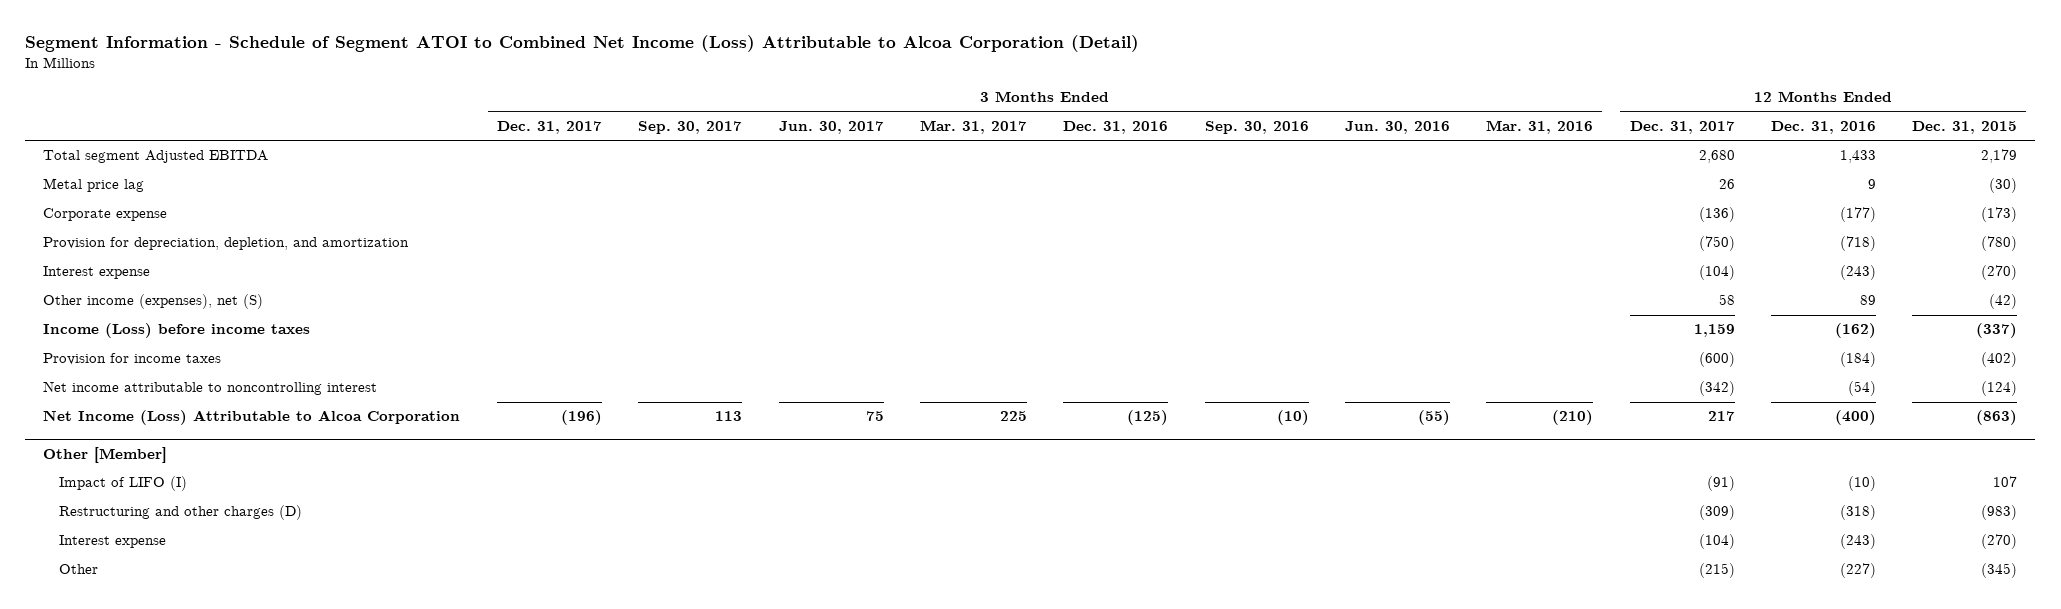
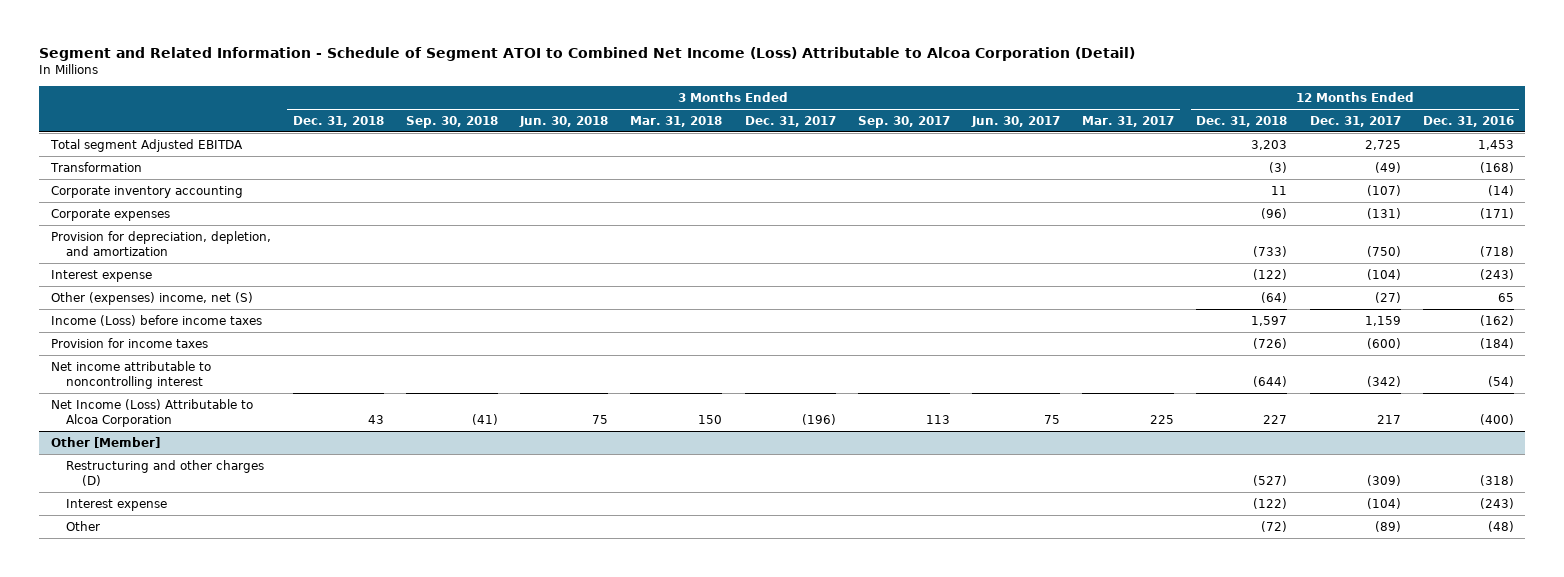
[25,35,1140,53] Segment Information - Schedule of Segment ATOI to Combined Net Income (Loss) Attributable to Alcoa Corporation (Detail) -> [39,47,1136,62] Segment and Related Information - Schedule of Segment ATOI to Combined Net Income (Loss) Attributable to Alcoa Corporation (Detail)
[1063,121,1169,135] Dec. 31, 2016 -> none
[1204,121,1309,135] Sep. 30, 2016 -> none
[1344,121,1450,135] Jun. 30, 2016 -> none
[1486,120,1594,135] Mar. 31, 2016 -> none
[1912,121,2018,135] Dec. 31, 2015 -> none
none -> [292,115,384,127] Dec. 31, 2018
none -> [405,115,498,128] Sep. 30, 2018
none -> [519,115,609,127] Jun. 30, 2018
none -> [630,115,723,127] Mar. 31, 2018
none -> [1196,115,1288,127] Dec. 31, 2018
[43,178,145,193] Metal price lag -> none
[1698,150,1735,164] 2,680 -> [1364,139,1401,150] 2,725
[1839,150,1876,164] 1,433 -> [1477,139,1514,150] 1,453
none -> [49,161,142,172] Transformation
none -> [50,185,243,198] Corporate inventory accounting
[43,208,168,222] Corporate expense -> [50,208,170,221] Corporate expenses
[1698,207,1735,223] (136) -> [1366,207,1401,219] (131)
[1839,207,1876,223] (177) -> [1479,207,1514,219] (171)
[43,294,264,310] Other income (expenses), net (S) -> [50,291,253,305] Other (expenses) income, net (S)
[1718,294,1735,306] 58 -> [1374,291,1401,303] (27)
[1859,295,1876,306] 89 -> [1497,292,1514,302] 65
[58,476,187,492] Impact of LIFO (I) -> none
[1698,563,1735,579] (215) -> [1374,520,1401,532] (89)
[1839,563,1876,579] (227) -> [1487,520,1514,532] (48)

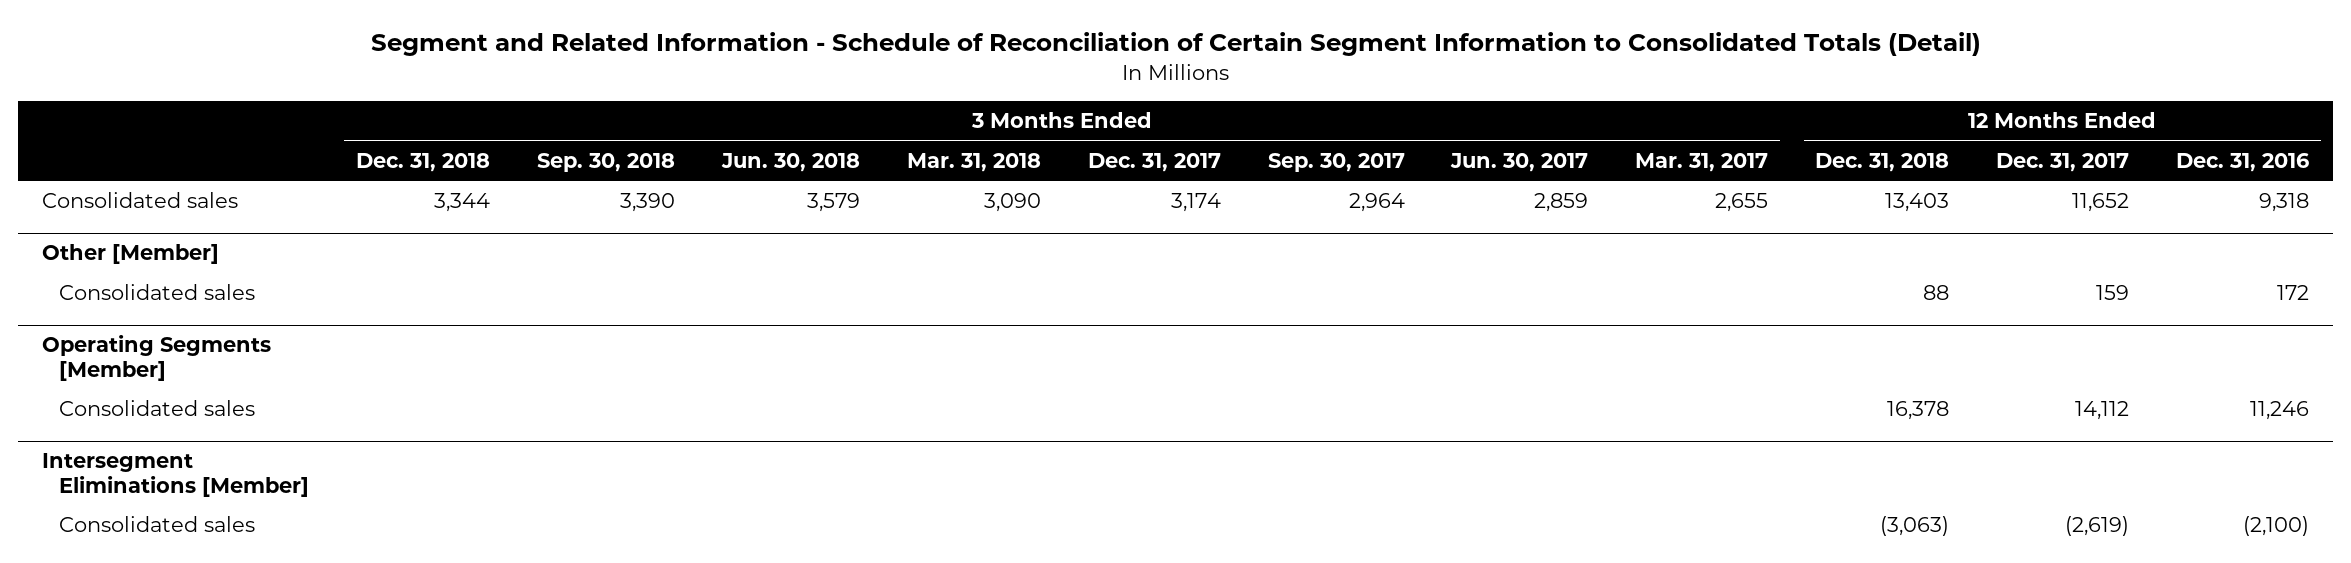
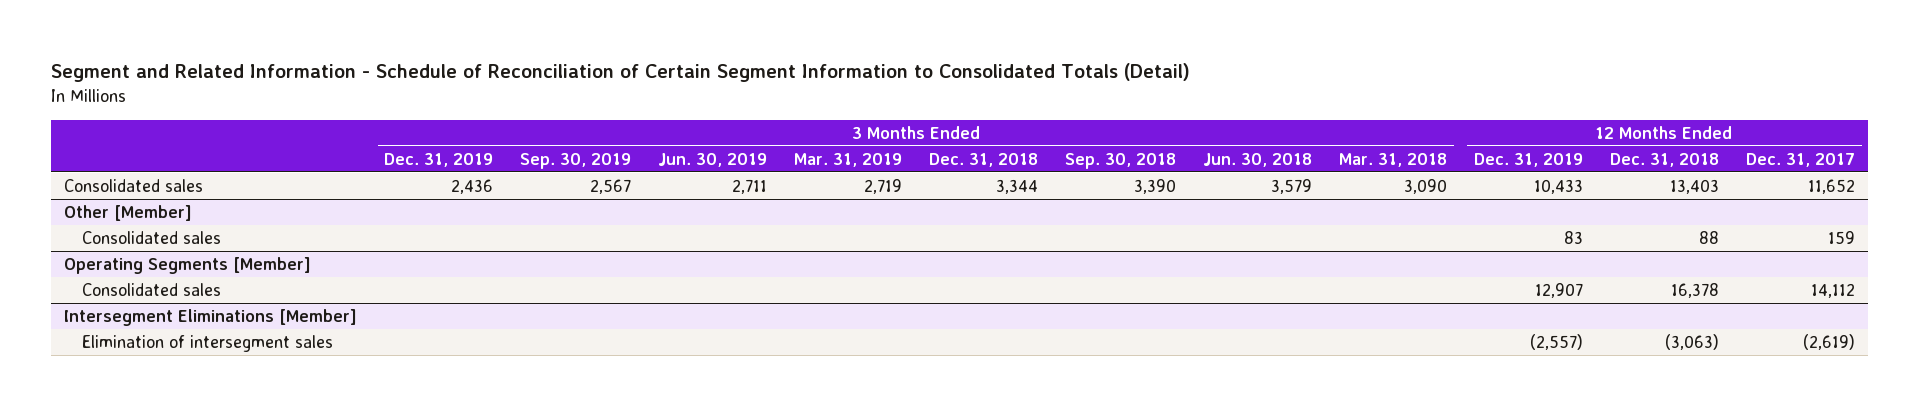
[1087,152,1221,172] Dec. 31, 2017 -> none
[1267,152,1405,172] Sep. 30, 2017 -> none
[1450,152,1589,172] Jun. 30, 2017 -> none
[1635,152,1769,172] Mar. 31, 2017 -> none
[2176,152,2310,172] Dec. 31, 2016 -> none
none -> [384,152,494,167] Dec. 31, 2019
none -> [520,152,632,169] Sep. 30, 2019
none -> [658,152,768,167] Jun. 30, 2019
none -> [794,152,903,167] Mar. 31, 2019
none -> [1473,152,1583,167] Dec. 31, 2019
[59,516,256,533] Consolidated sales -> [82,334,334,352] Elimination of intersegment sales

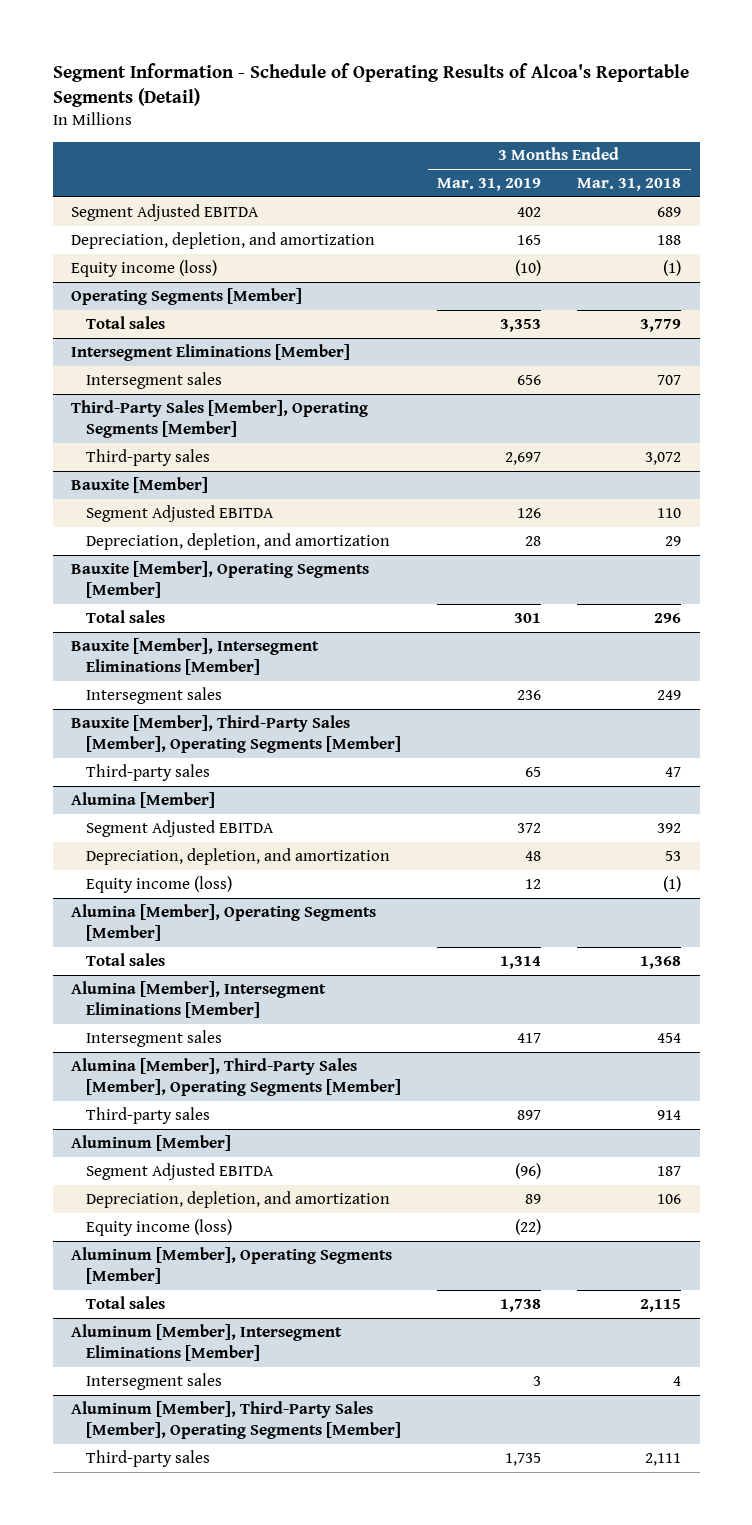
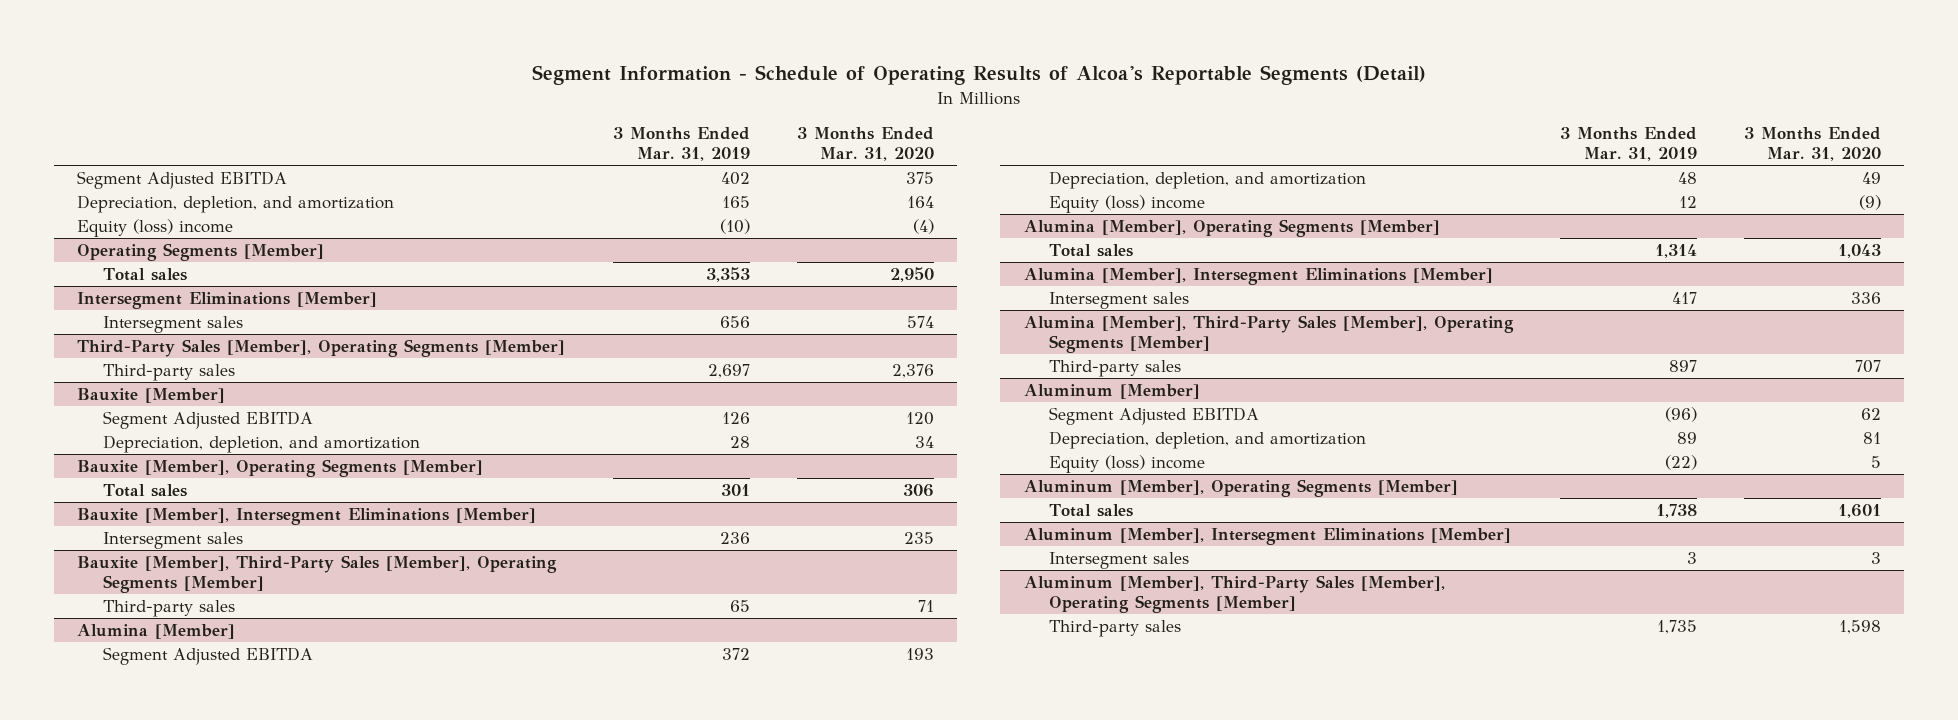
[577,178,682,192] Mar. 31, 2018 -> none
none -> [797,126,935,162] 3 Months Ended Mar. 31, 2020
[70,259,217,277] Equity income (loss) -> [77,219,234,238] Equity (loss) income
[85,875,232,893] Equity income (loss) -> [1049,195,1206,214] Equity (loss) income
[85,1218,232,1236] Equity income (loss) -> [1049,455,1206,474] Equity (loss) income

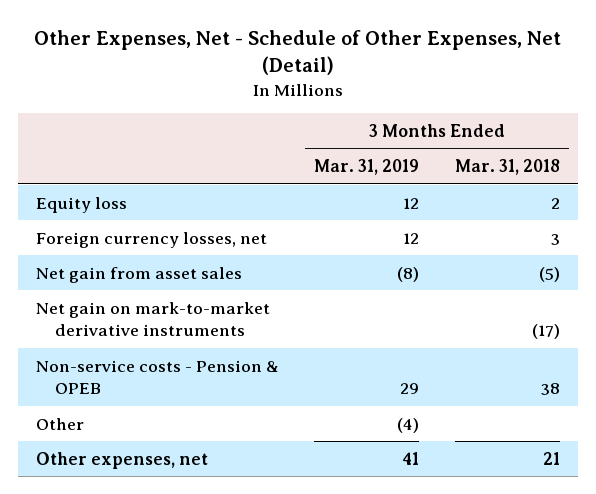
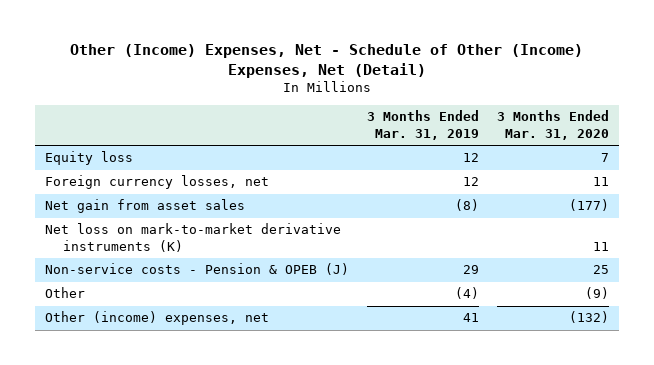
[33,29,561,75] Other Expenses, Net - Schedule of Other Expenses, Net (Detail) -> [69,44,583,79] Other (Income) Expenses, Net - Schedule of Other (Income) Expenses, Net (Detail)
[455,159,561,176] Mar. 31, 2018 -> none
none -> [497,110,610,141] 3 Months Ended Mar. 31, 2020
[35,301,270,337] Net gain on mark-to-market derivative instruments -> [44,223,341,252] Net loss on mark-to-market derivative instruments (K)
[35,359,279,395] Non-service costs - Pension & OPEB -> [44,263,349,276] Non-service costs - Pension & OPEB (J)
[35,451,208,469] Other expenses, net -> [44,311,269,326] Other (income) expenses, net

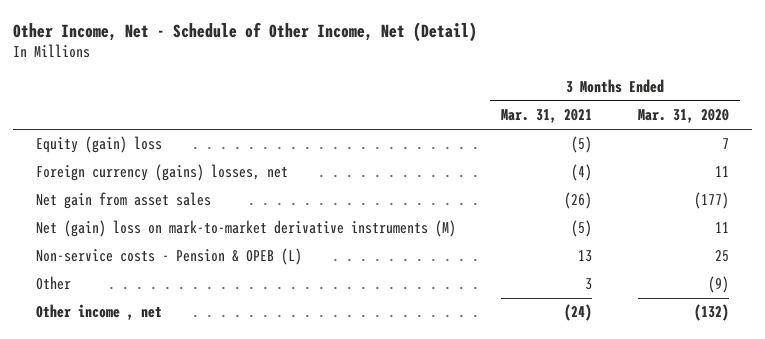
[69,44,583,79] Other (Income) Expenses, Net - Schedule of Other (Income) Expenses, Net (Detail) -> [12,21,477,42] Other Income, Net - Schedule of Other Income, Net (Detail)
[366,110,479,141] 3 Months Ended Mar. 31, 2019 -> none
none -> [501,109,593,124] Mar. 31, 2021
[44,151,133,166] Equity loss -> [35,136,162,154] Equity (gain) loss
[44,175,269,190] Foreign currency losses, net -> [35,164,288,182] Foreign currency (gains) losses, net
[44,223,341,252] Net loss on mark-to-market derivative instruments (K) -> [35,220,456,238] Net (gain) loss on mark-to-market derivative instruments (M)
[44,263,349,276] Non-service costs - Pension & OPEB (J) -> [35,248,302,266] Non-service costs - Pension & OPEB (L)
[44,311,269,326] Other (income) expenses, net -> [35,304,162,321] Other income , net

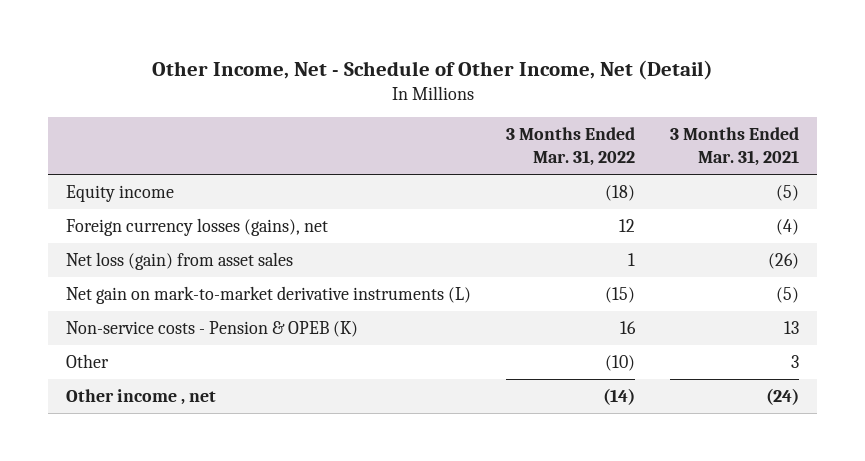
[638,109,730,124] Mar. 31, 2020 -> none
none -> [506,127,636,167] 3 Months Ended Mar. 31, 2022
[35,136,162,154] Equity (gain) loss -> [66,185,175,203] Equity income
[35,164,288,182] Foreign currency (gains) losses, net -> [66,218,329,237] Foreign currency losses (gains), net
[35,192,211,210] Net gain from asset sales -> [66,252,294,271] Net loss (gain) from asset sales
[35,220,456,238] Net (gain) loss on mark-to-market derivative instruments (M) -> [66,286,472,305] Net gain on mark-to-market derivative instruments (L)
[35,248,302,266] Non-service costs - Pension & OPEB (L) -> [66,321,359,338] Non-service costs - Pension & OPEB (K)

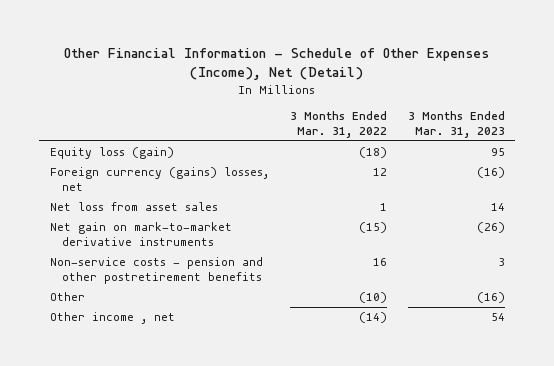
[151,59,713,80] Other Income, Net - Schedule of Other Income, Net (Detail) -> [64,47,490,80] Other Financial Information - Schedule of Other Expenses (Income), Net (Detail)
[670,127,800,167] 3 Months Ended Mar. 31, 2021 -> none
none -> [407,111,505,138] 3 Months Ended Mar. 31, 2023
[66,185,175,203] Equity income -> [49,147,174,160] Equity loss (gain)
[66,218,329,237] Foreign currency losses (gains), net -> [49,167,269,192] Foreign currency (gains) losses, net
[66,252,294,271] Net loss (gain) from asset sales -> [49,202,218,212] Net loss from asset sales
[66,286,472,305] Net gain on mark-to-market derivative instruments (L) -> [49,222,232,247] Net gain on mark-to-market derivative instruments
[66,321,359,338] Non-service costs - Pension & OPEB (K) -> [49,257,263,285] Non-service costs - pension and other postretirement benefits

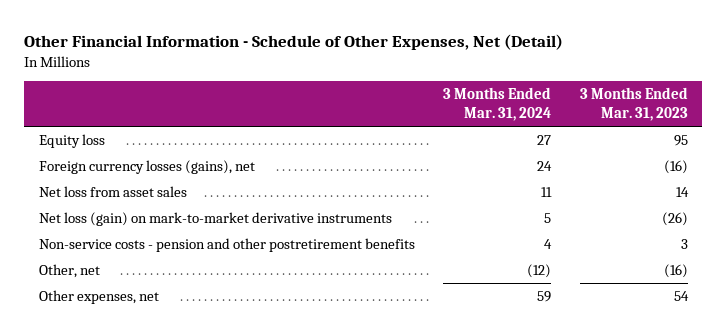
[64,47,490,80] Other Financial Information - Schedule of Other Expenses (Income), Net (Detail) -> [24,33,564,50] Other Financial Information - Schedule of Other Expenses, Net (Detail)
[289,111,387,138] 3 Months Ended Mar. 31, 2022 -> none
none -> [443,87,552,121] 3 Months Ended Mar. 31, 2024
[49,147,174,160] Equity loss (gain) -> [38,134,105,149] Equity loss
[49,167,269,192] Foreign currency (gains) losses, net -> [38,160,255,175] Foreign currency losses (gains), net
[49,222,232,247] Net gain on mark-to-market derivative instruments -> [38,212,392,227] Net loss (gain) on mark-to-market derivative instruments
[49,292,85,302] Other -> [38,264,100,279] Other, net
[49,312,175,325] Other income , net -> [38,290,159,305] Other expenses, net

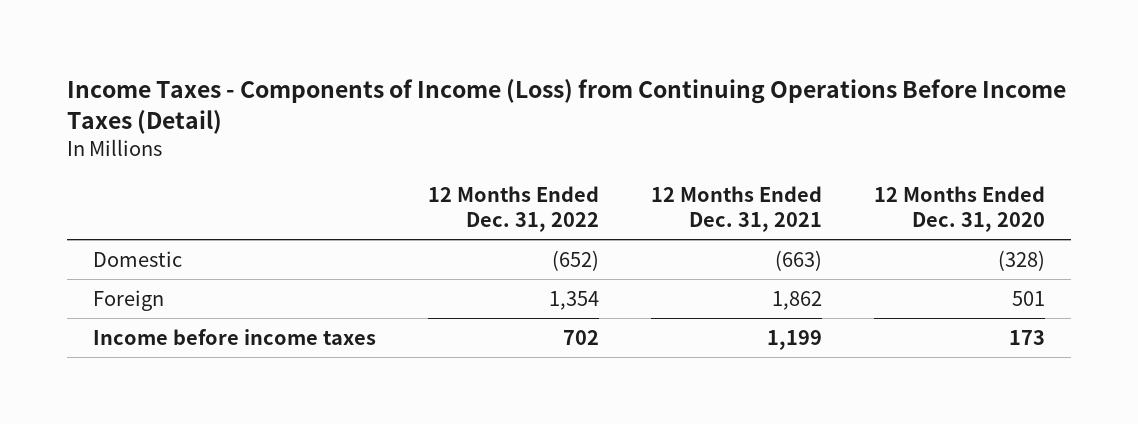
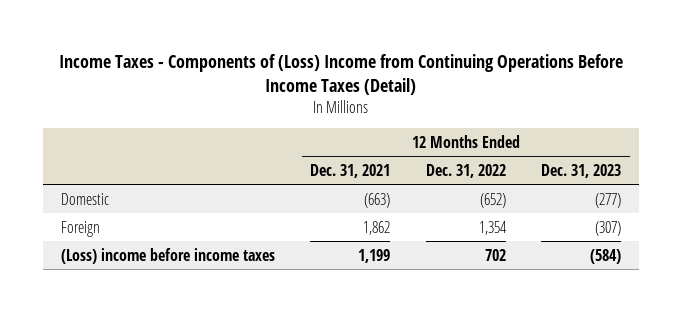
[67,79,1067,134] Income Taxes - Components of Income (Loss) from Continuing Operations Before Income Taxes (Detail) -> [59,53,624,95] Income Taxes - Components of (Loss) Income from Continuing Operations Before Income Taxes (Detail)
[874,186,1046,233] 12 Months Ended Dec. 31, 2020 -> none
none -> [541,163,622,178] Dec. 31, 2023
[93,328,377,345] Income before income taxes -> [61,247,276,264] (Loss) income before income taxes

